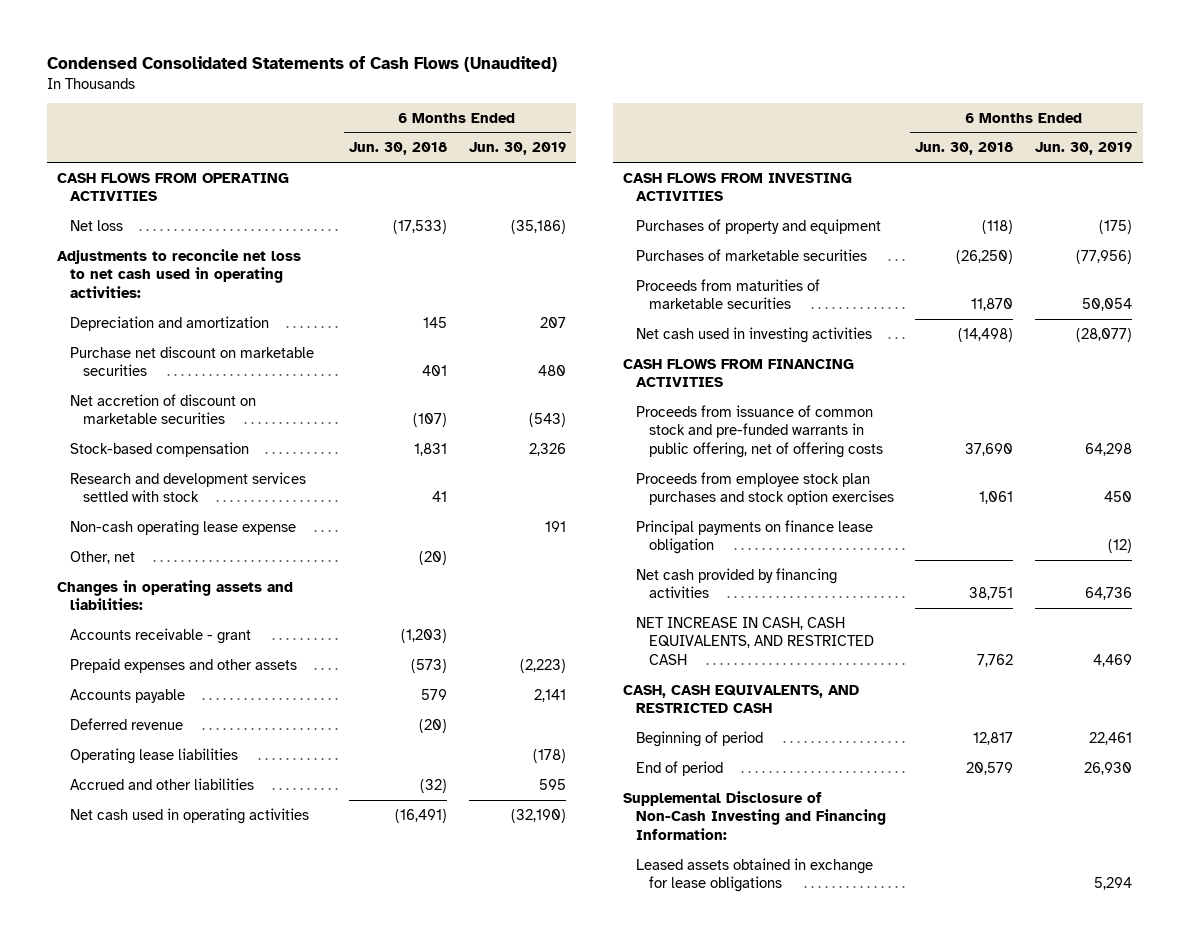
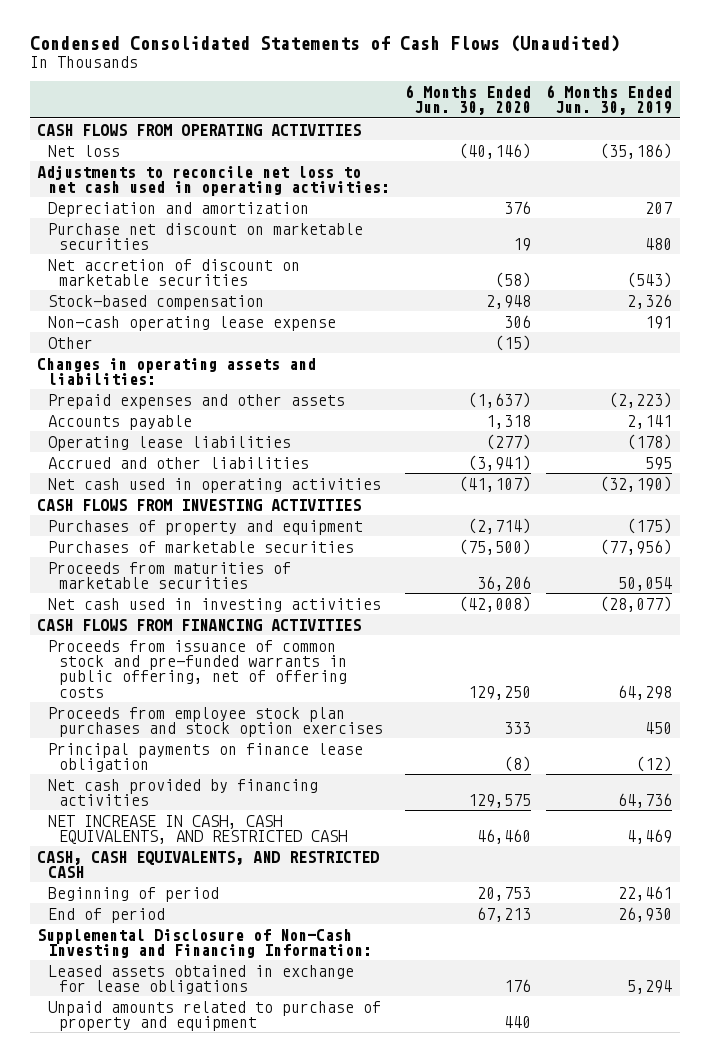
[349,142,448,156] Jun. 30, 2018 -> none
none -> [405,84,532,116] 6 Months Ended Jun. 30, 2020
[69,471,306,503] Research and development services settled with stock -> none
[69,550,135,564] Other, net -> [48,336,94,349] Other
[69,627,251,644] Accounts receivable - grant -> none
[69,717,183,730] Deferred revenue -> none
none -> [48,1000,382,1031] Unpaid amounts related to purchase of property and equipment

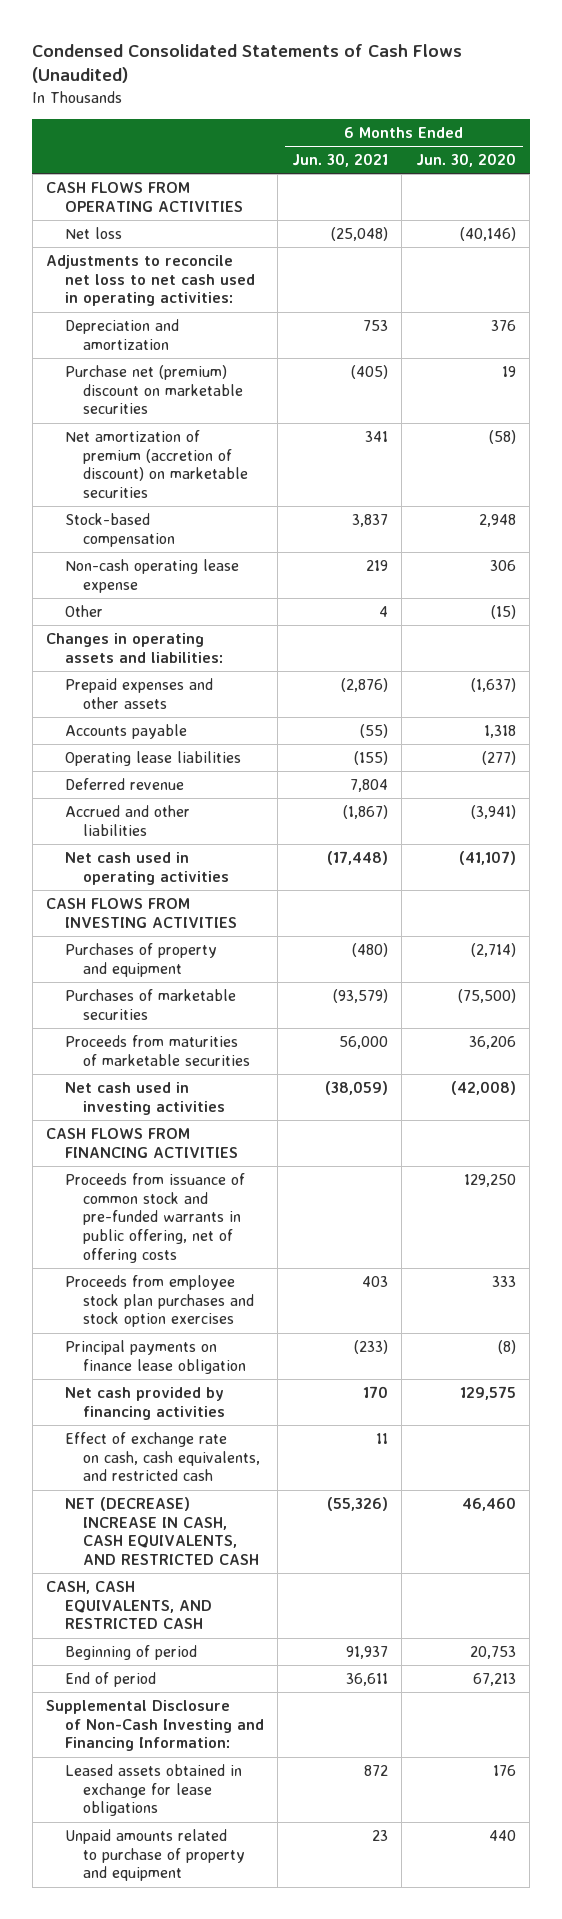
[546,84,673,116] 6 Months Ended Jun. 30, 2019 -> none
none -> [291,153,388,168] Jun. 30, 2021
[48,222,364,250] Purchase net discount on marketable securities -> [64,365,244,415] Purchase net (premium) discount on marketable securities
[48,258,301,286] Net accretion of discount on marketable securities -> [64,430,249,498] Net amortization of premium (accretion of discount) on marketable securities
none -> [64,778,184,791] Deferred revenue
none -> [64,1432,261,1482] Effect of exchange rate on cash, cash equivalents, and restricted cash
[48,814,348,844] NET INCREASE IN CASH, CASH EQUIVALENTS, AND RESTRICTED CASH -> [64,1497,260,1565] NET (DECREASE) INCREASE IN CASH, CASH EQUIVALENTS, AND RESTRICTED CASH

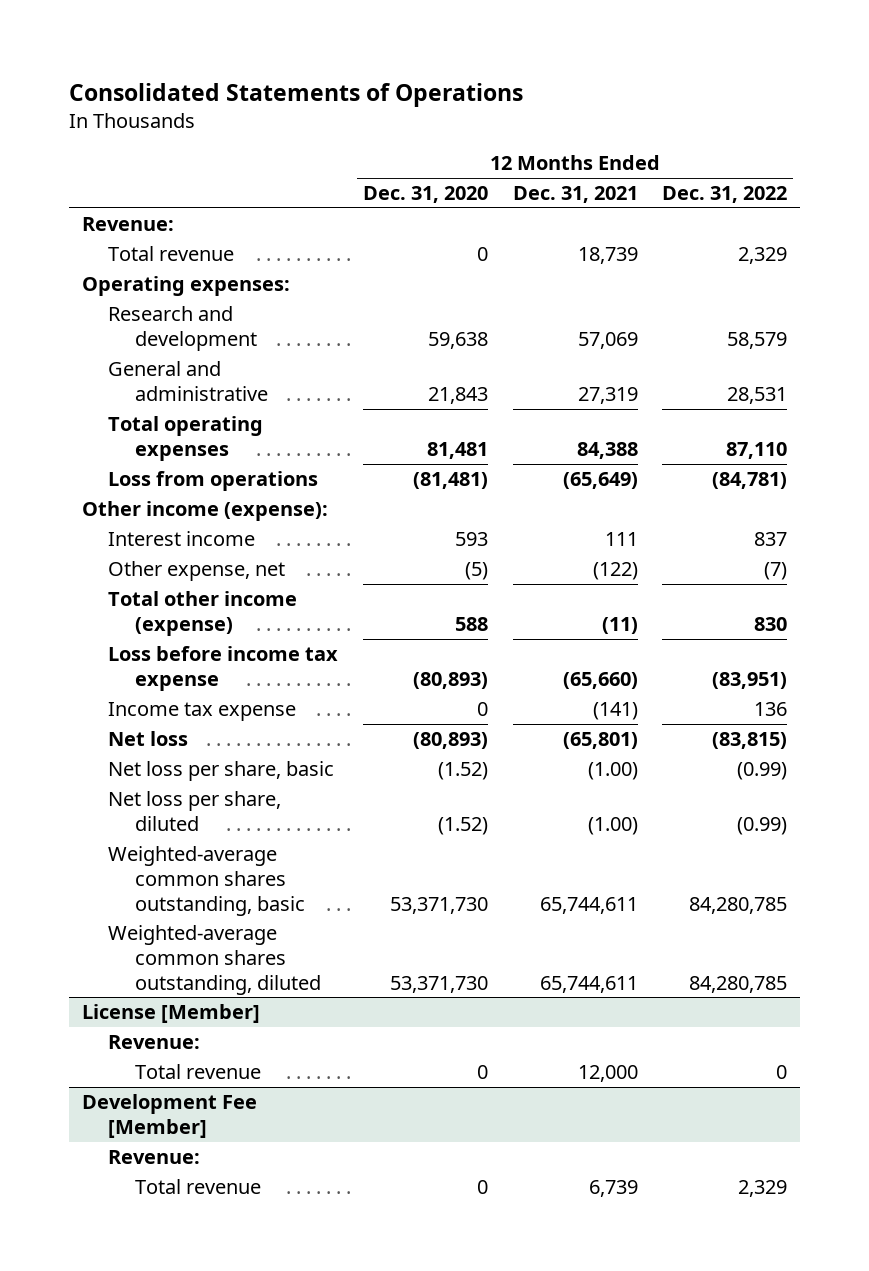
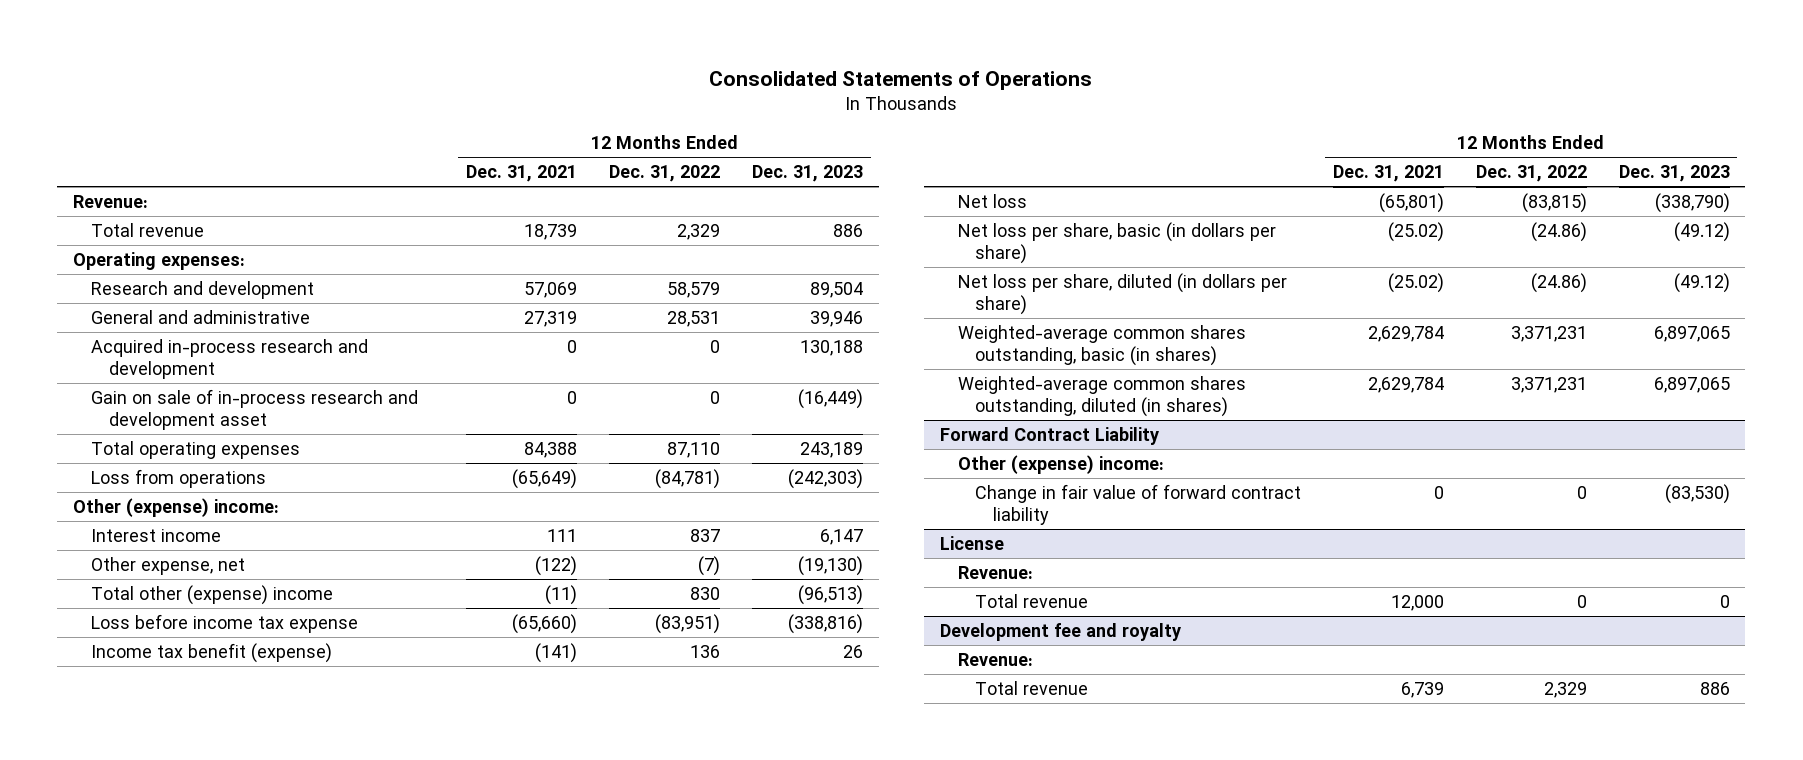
[362,186,488,204] Dec. 31, 2020 -> none
none -> [751,165,863,183] Dec. 31, 2023
none -> [90,338,368,380] Acquired in-process research and development
none -> [90,388,418,431] Gain on sale of in-process research and development asset
[81,501,328,522] Other income (expense): -> [73,497,280,517] Other (expense) income:
[108,591,298,636] Total other income (expense) -> [90,584,333,605] Total other (expense) income
[108,702,297,722] Income tax expense -> [90,642,332,663] Income tax benefit (expense)
[108,761,335,782] Net loss per share, basic -> [957,221,1276,265] Net loss per share, basic (in dollars per share)
[587,762,638,781] (1.00) -> [1388,221,1445,242] (25.02)
[737,762,788,781] (0.99) -> [1530,221,1587,242] (24.86)
[108,791,282,831] Net loss per share, diluted -> [957,272,1287,316] Net loss per share, diluted (in dollars per share)
[587,816,638,835] (1.00) -> [1388,272,1445,293] (25.02)
[737,816,788,835] (0.99) -> [1530,272,1587,293] (24.86)
[108,846,305,916] Weighted-average common shares outstanding, basic -> [957,324,1246,367] Weighted-average common shares outstanding, basic (in shares)
[539,896,638,914] 65,744,611 -> [1368,325,1445,342] 2,629,784
[689,896,788,914] 84,280,785 -> [1510,325,1587,342] 3,371,231
[108,925,321,995] Weighted-average common shares outstanding, diluted -> [957,375,1246,418] Weighted-average common shares outstanding, diluted (in shares)
[539,975,638,993] 65,744,611 -> [1368,376,1445,393] 2,629,784
[689,975,788,993] 84,280,785 -> [1510,376,1587,393] 3,371,231
none -> [939,426,1159,445] Forward Contract Liability
none -> [957,454,1164,474] Other (expense) income:
none -> [975,483,1302,526] Change in fair value of forward contract liability
[81,1004,260,1024] License [Member] -> [939,535,1004,550] License
[81,1094,257,1138] Development Fee [Member] -> none
none -> [939,622,1181,641] Development fee and royalty

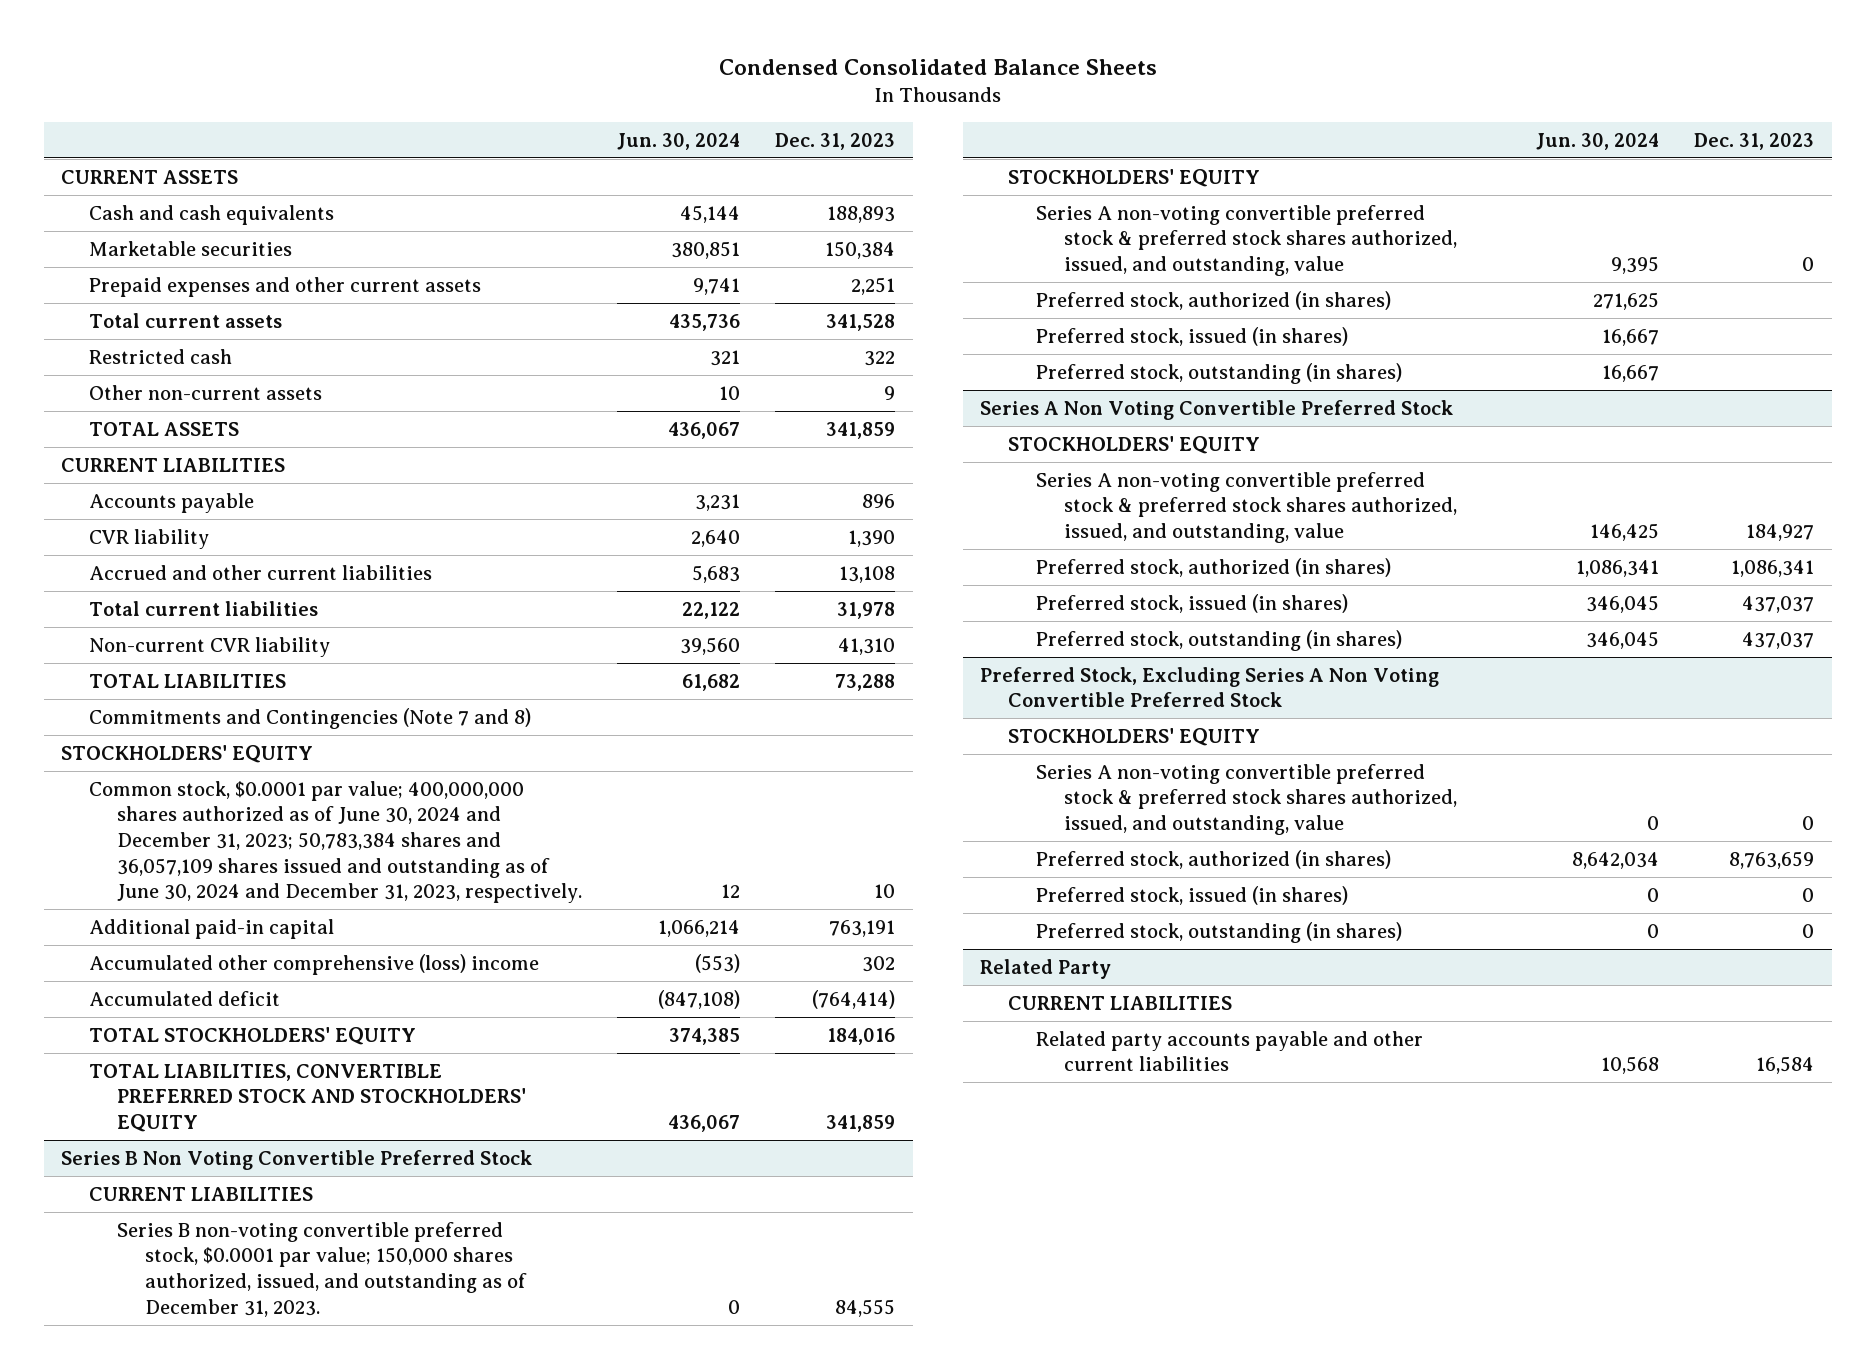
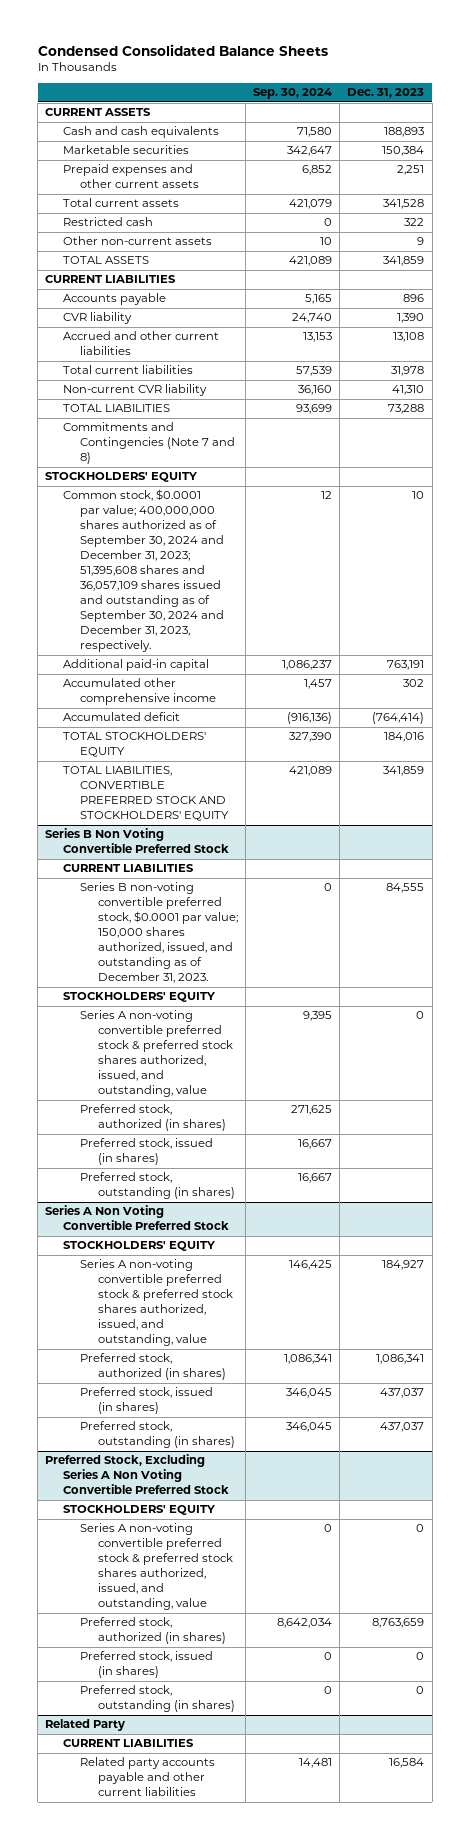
[617,133,741,151] Jun. 30, 2024 -> none
none -> [253,88,333,100] Sep. 30, 2024
[89,780,583,904] Common stock, $0.0001 par value; 400,000,000 shares authorized as of June 30, 2024 and December 31, 2023; 50,783,384 shares and 36,057,109 shares issued and outstanding as of June 30, 2024 and December 31, 2023, respectively. -> [62,489,225,653] Common stock, $0.0001 par value; 400,000,000 shares authorized as of September 30, 2024 and December 31, 2023; 51,395,608 shares and 36,057,109 shares issued and outstanding as of September 30, 2024 and December 31, 2023, respectively.
[89,953,540,975] Accumulated other comprehensive (loss) income -> [62,678,217,706] Accumulated other comprehensive income

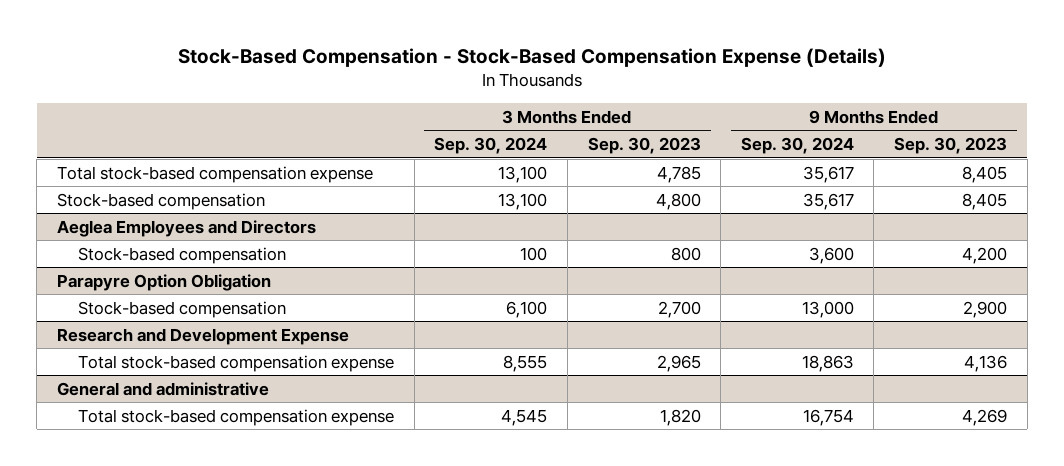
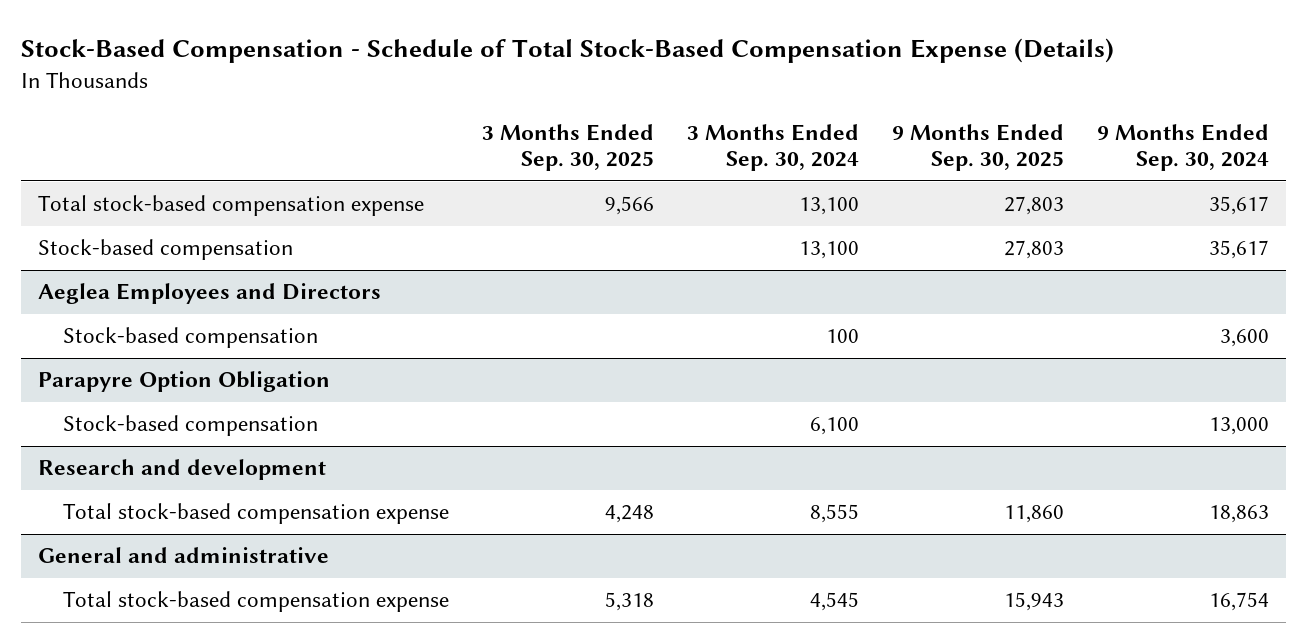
[177,48,886,68] Stock-Based Compensation - Stock-Based Compensation Expense (Details) -> [21,37,1115,63] Stock-Based Compensation - Schedule of Total Stock-Based Compensation Expense (Details)
[587,137,701,155] Sep. 30, 2023 -> none
[894,137,1008,155] Sep. 30, 2023 -> none
none -> [482,123,655,172] 3 Months Ended Sep. 30, 2025
none -> [892,123,1065,172] 9 Months Ended Sep. 30, 2025
[56,327,349,345] Research and Development Expense -> [37,459,326,481] Research and development

